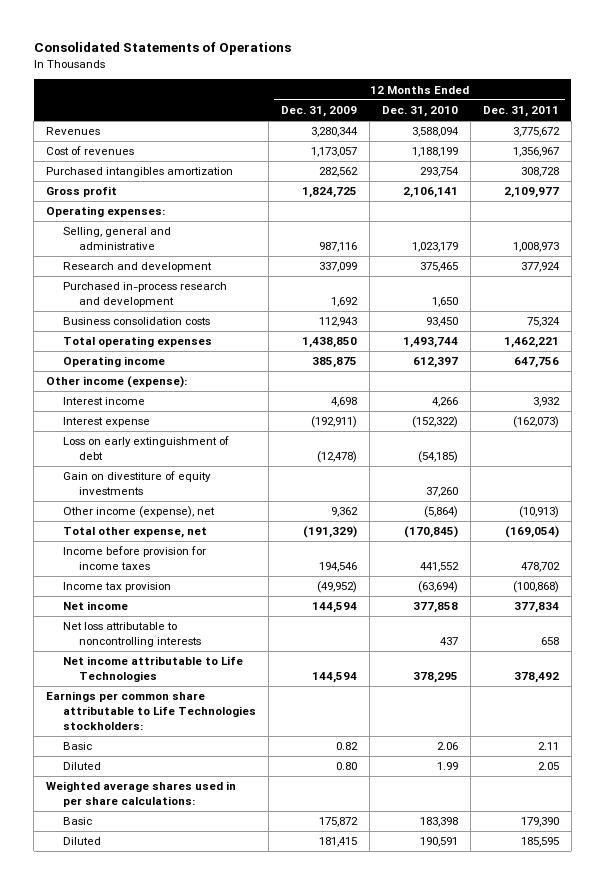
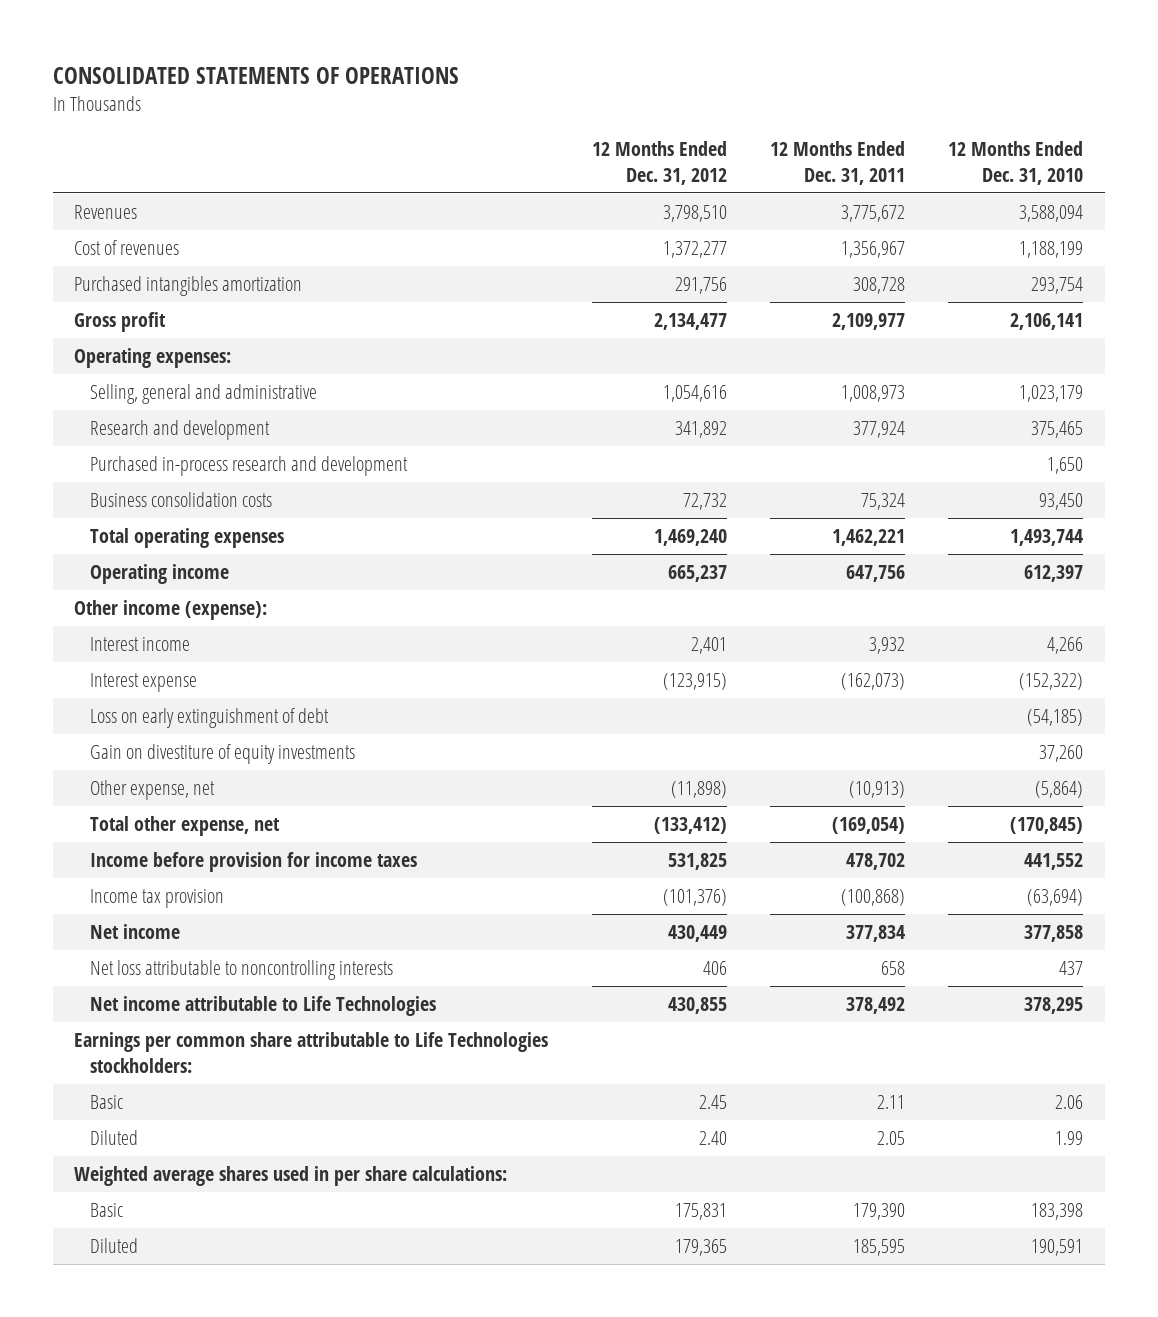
[33,41,291,55] Consolidated Statements of Operations -> [52,66,459,84] CONSOLIDATED STATEMENTS OF OPERATIONS
[280,106,357,118] Dec. 31, 2009 -> none
none -> [591,141,727,185] 12 Months Ended Dec. 31, 2012
[62,506,215,519] Other income (expense), net -> [90,780,216,801] Other expense, net

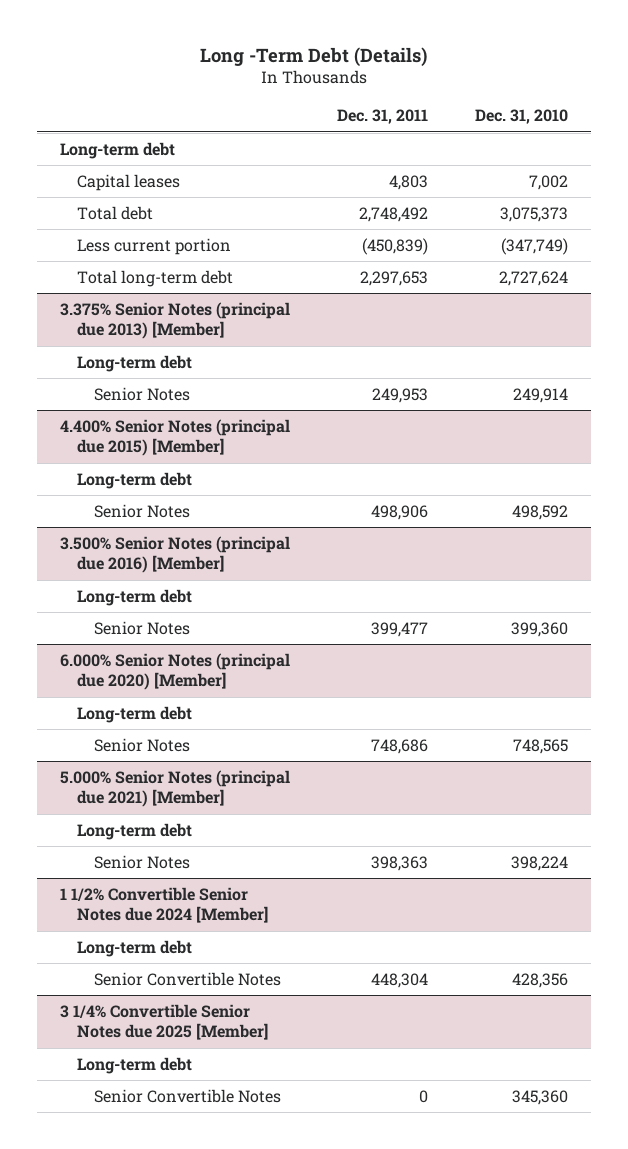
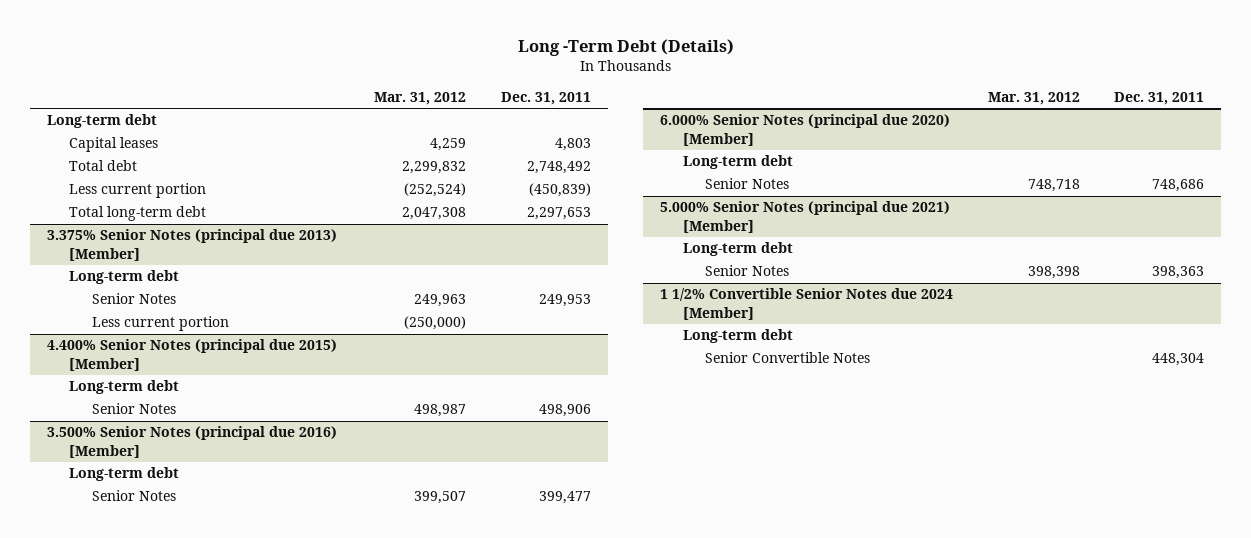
[474,109,568,125] Dec. 31, 2010 -> none
none -> [374,91,467,105] Mar. 31, 2012
none -> [91,316,229,332] Less current portion
[59,1003,268,1041] 3 1/4% Convertible Senior Notes due 2025 [Member] -> none
[76,1056,192,1074] Long-term debt -> none
[93,1088,281,1103] Senior Convertible Notes -> none

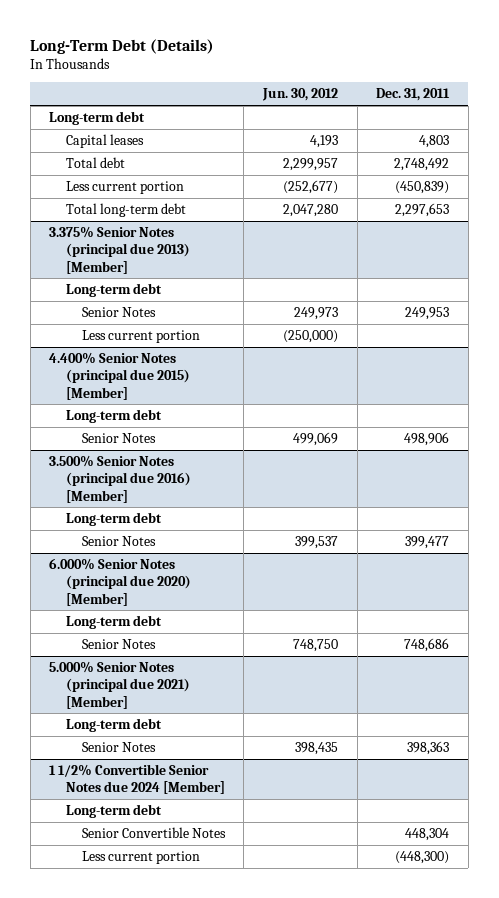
[517,39,734,57] Long -Term Debt (Details) -> [30,38,215,54] Long-Term Debt (Details)
[374,91,467,105] Mar. 31, 2012 -> none
none -> [261,88,338,102] Jun. 30, 2012
none -> [81,850,200,864] Less current portion

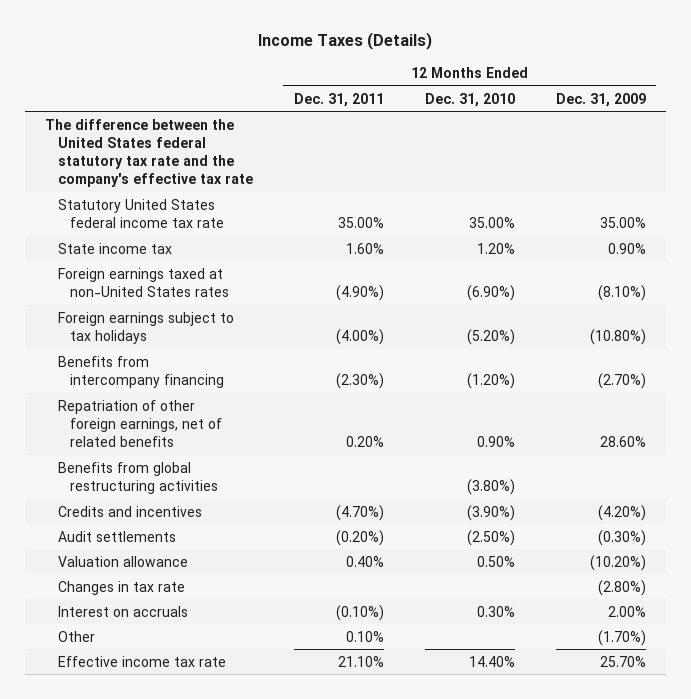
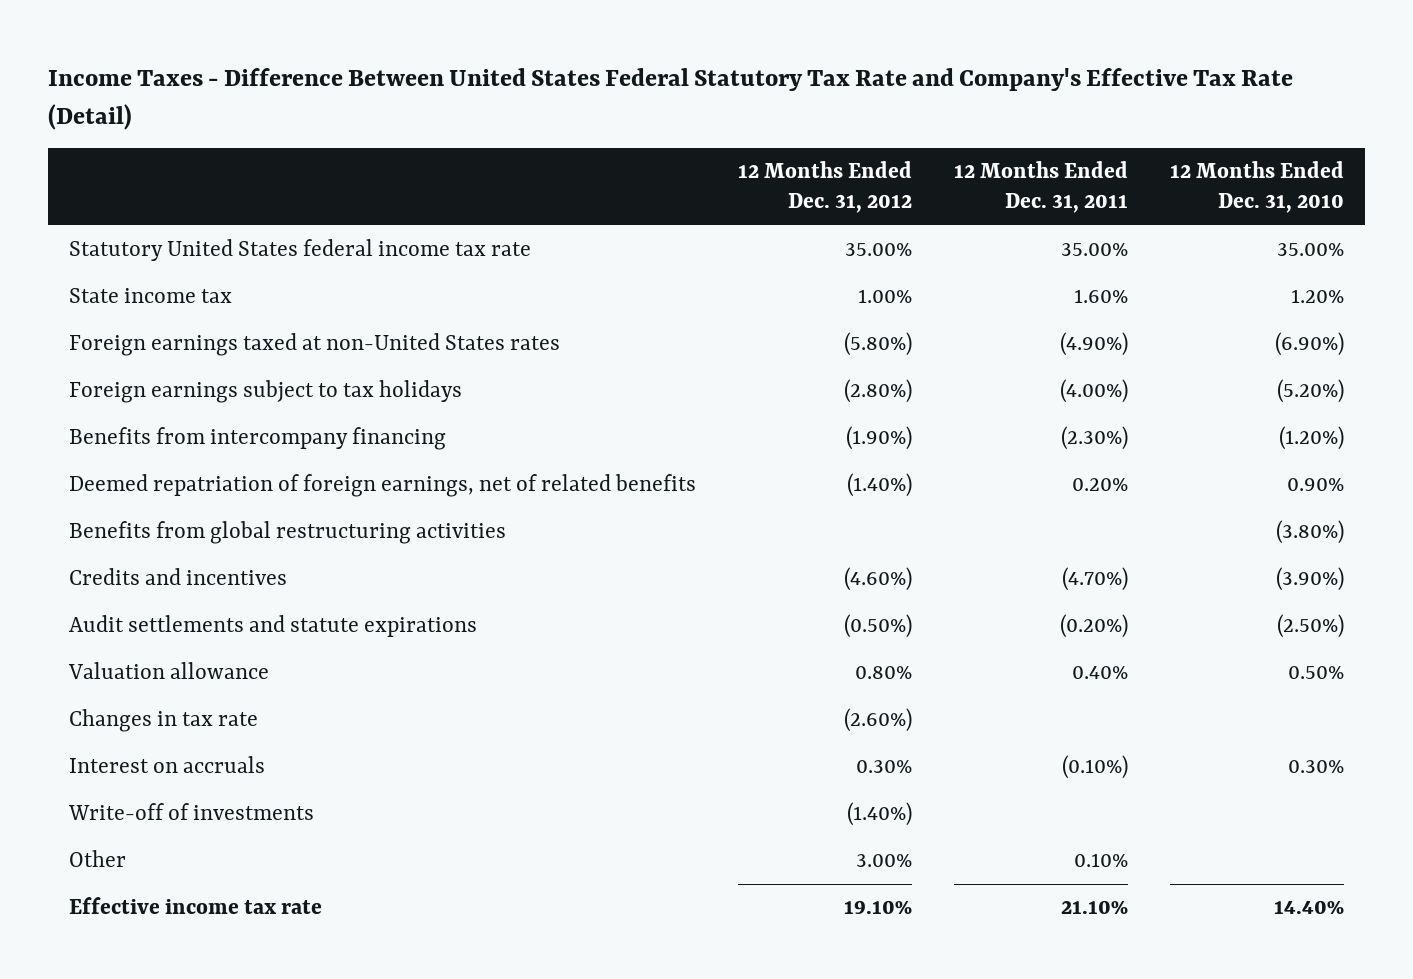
[258,32,433,51] Income Taxes (Details) -> [48,68,1294,130] Income Taxes - Difference Between United States Federal Statutory Tax Rate and Company's Effective Tax Rate (Detail)
[555,92,646,107] Dec. 31, 2009 -> none
none -> [738,161,913,214] 12 Months Ended Dec. 31, 2012
[45,118,253,188] The difference between the United States federal statutory tax rate and the company's effective tax rate -> none
[57,399,222,448] Repatriation of other foreign earnings, net of related benefits -> [69,474,697,498] Deemed repatriation of foreign earnings, net of related benefits
[57,530,176,542] Audit settlements -> [69,615,478,638] Audit settlements and statute expirations
none -> [68,803,315,821] Write-off of investments

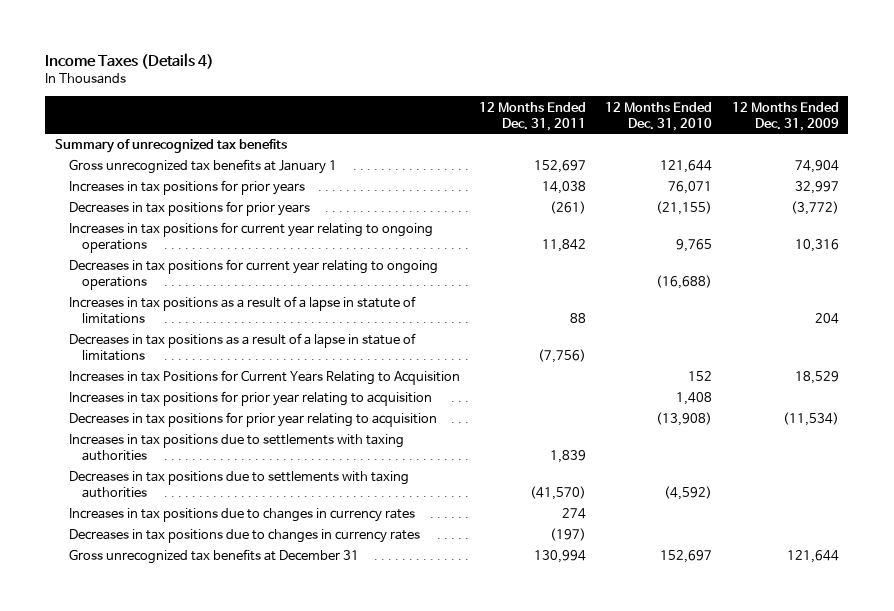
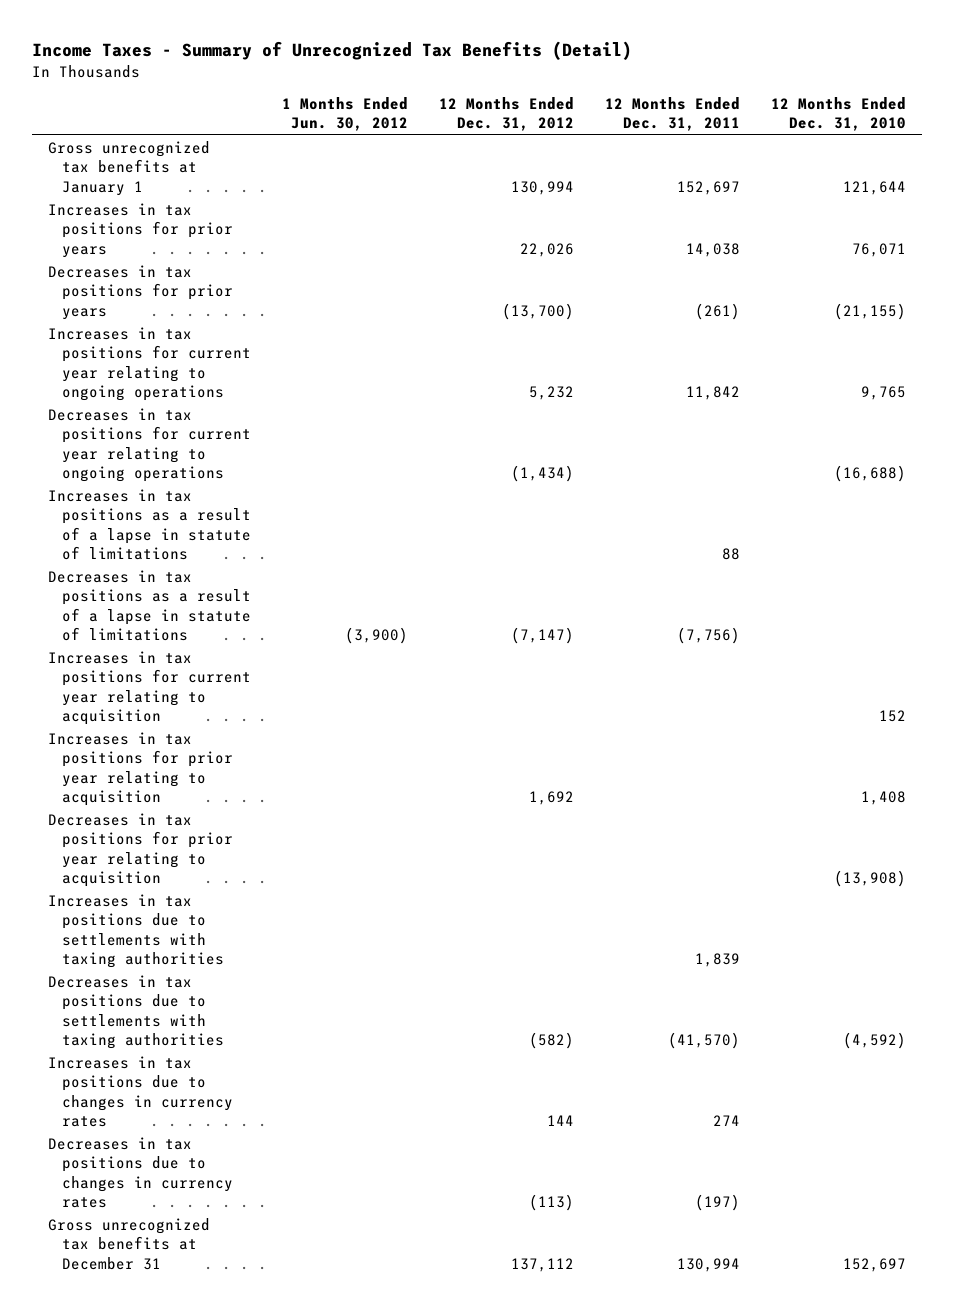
[45,52,215,69] Income Taxes (Details 4) -> [32,41,633,61] Income Taxes - Summary of Unrecognized Tax Benefits (Detail)
[731,101,839,131] 12 Months Ended Dec. 31, 2009 -> none
none -> [282,96,409,132] 1 Months Ended Jun. 30, 2012
none -> [439,96,575,132] 12 Months Ended Dec. 31, 2012
[54,139,287,154] Summary of unrecognized tax benefits -> none
[68,333,416,362] Decreases in tax positions as a result of a lapse in statue of limitations -> [47,570,252,642] Decreases in tax positions as a result of a lapse in statute of limitations
[68,370,460,386] Increases in tax Positions for Current Years Relating to Acquisition -> [47,651,252,726] Increases in tax positions for current year relating to acquisition

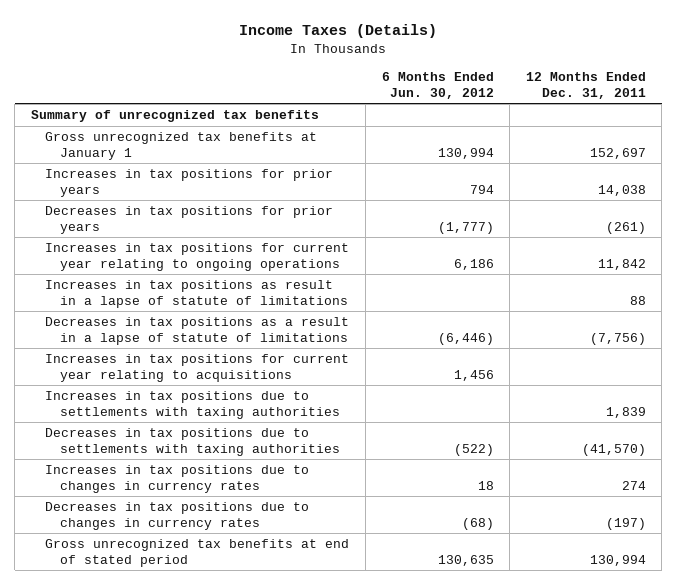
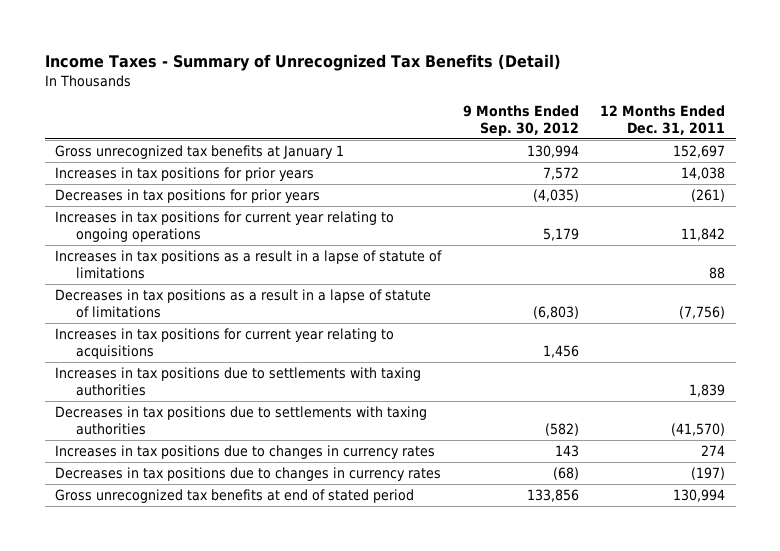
[239,24,438,39] Income Taxes (Details) -> [44,53,561,71] Income Taxes - Summary of Unrecognized Tax Benefits (Detail)
[381,71,494,99] 6 Months Ended Jun. 30, 2012 -> none
none -> [462,104,579,136] 9 Months Ended Sep. 30, 2012
[30,110,319,123] Summary of unrecognized tax benefits -> none
[45,280,349,308] Increases in tax positions as result in a lapse of statute of limitations -> [55,250,443,280] Increases in tax positions as a result in a lapse of statute of limitations

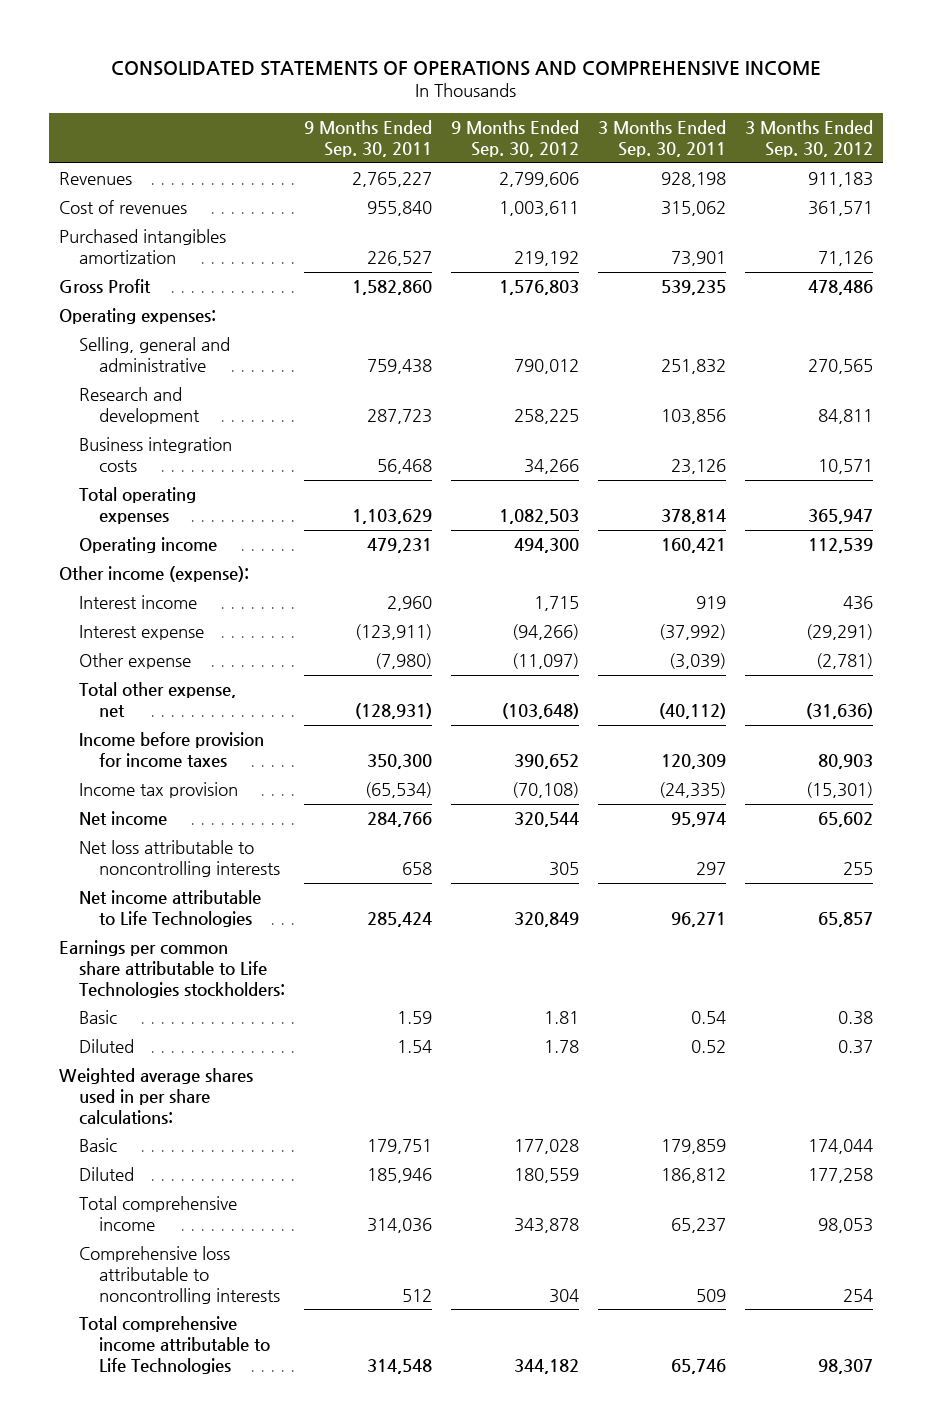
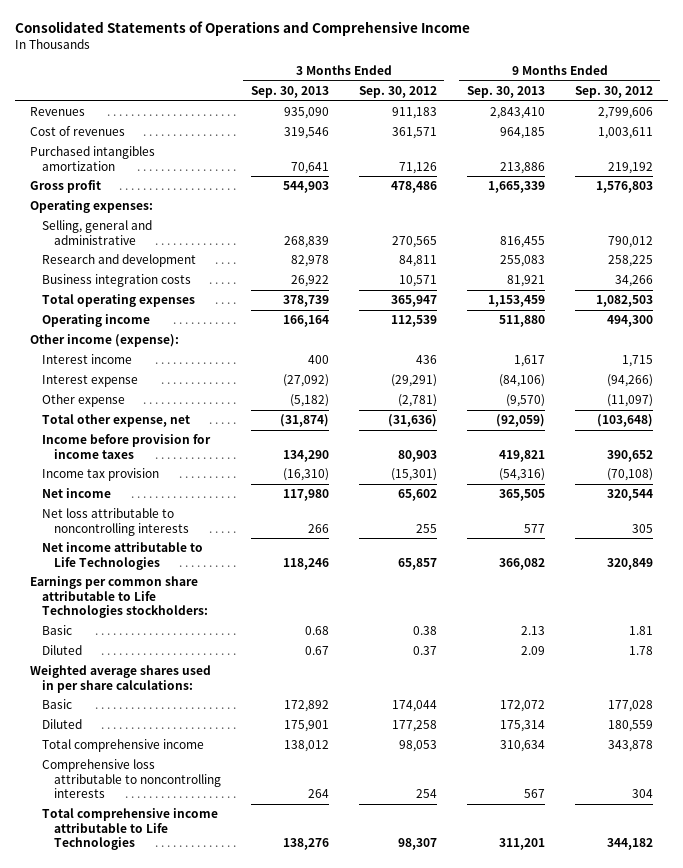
[110,61,821,77] CONSOLIDATED STATEMENTS OF OPERATIONS AND COMPREHENSIVE INCOME -> [14,21,470,37] Consolidated Statements of Operations and Comprehensive Income
[304,120,433,157] 9 Months Ended Sep. 30, 2011 -> none
[598,120,727,157] 3 Months Ended Sep. 30, 2011 -> none
none -> [250,86,329,99] Sep. 30, 2013
none -> [466,86,545,99] Sep. 30, 2013
[58,279,151,294] Gross Profit -> [29,180,101,194] Gross profit

